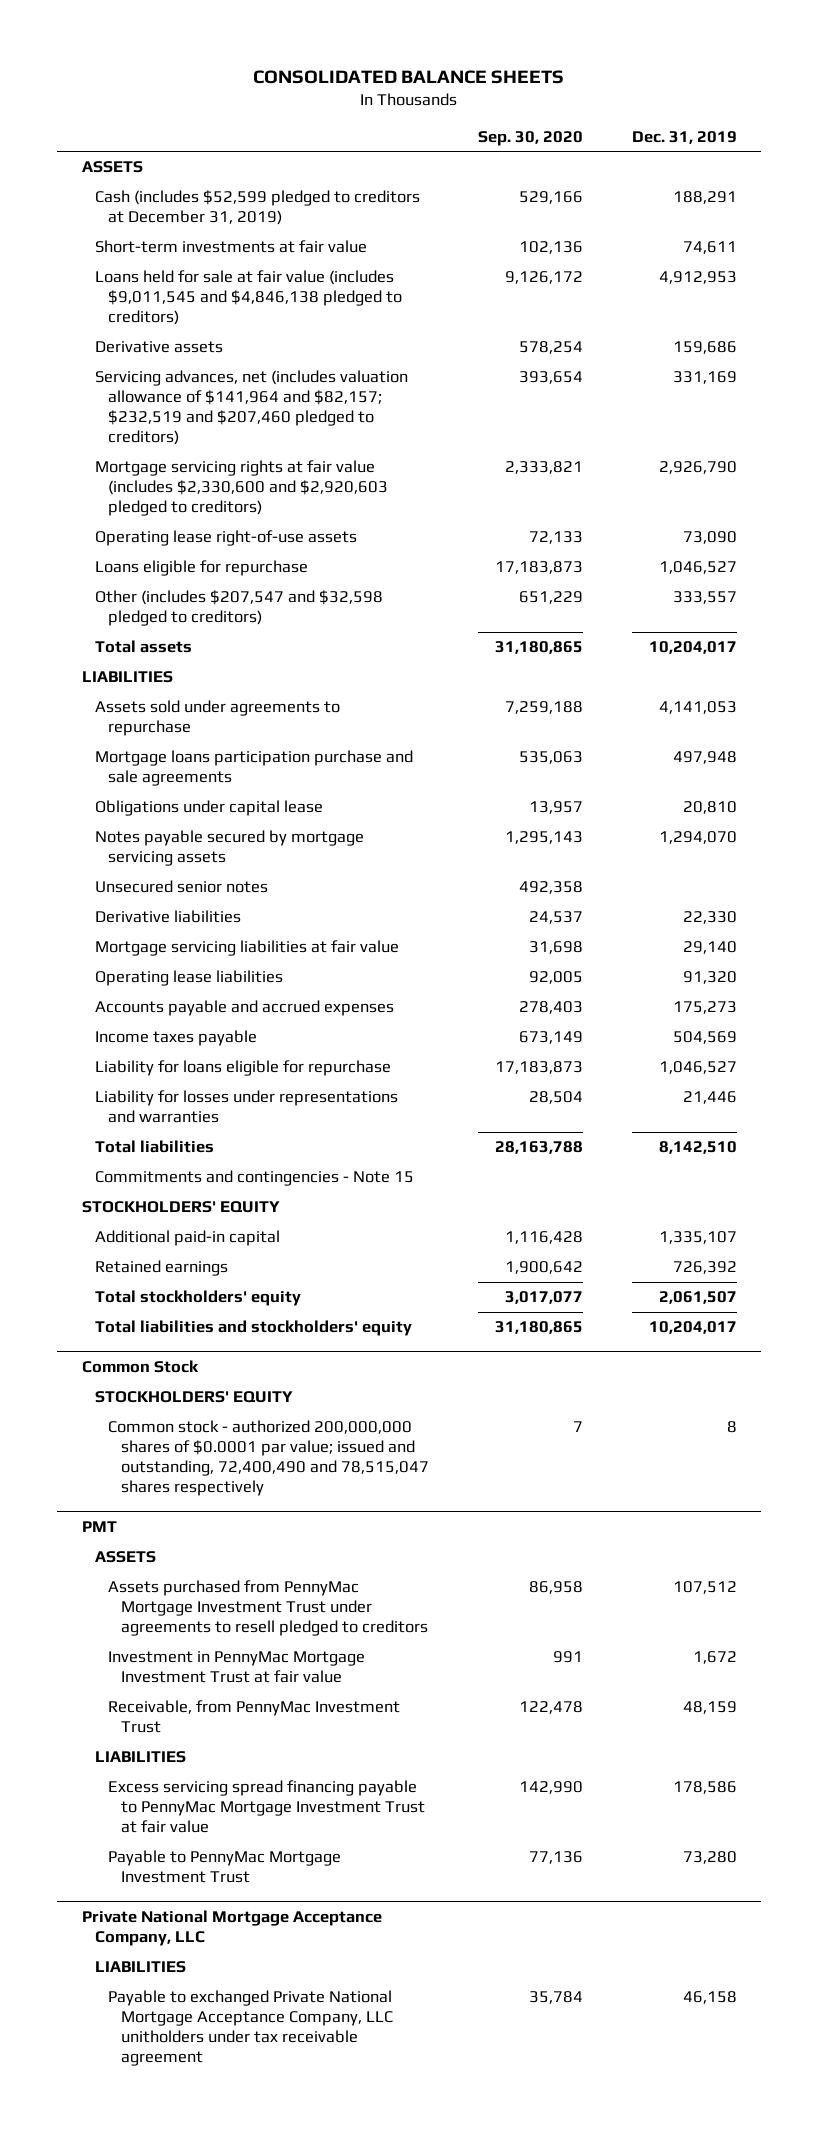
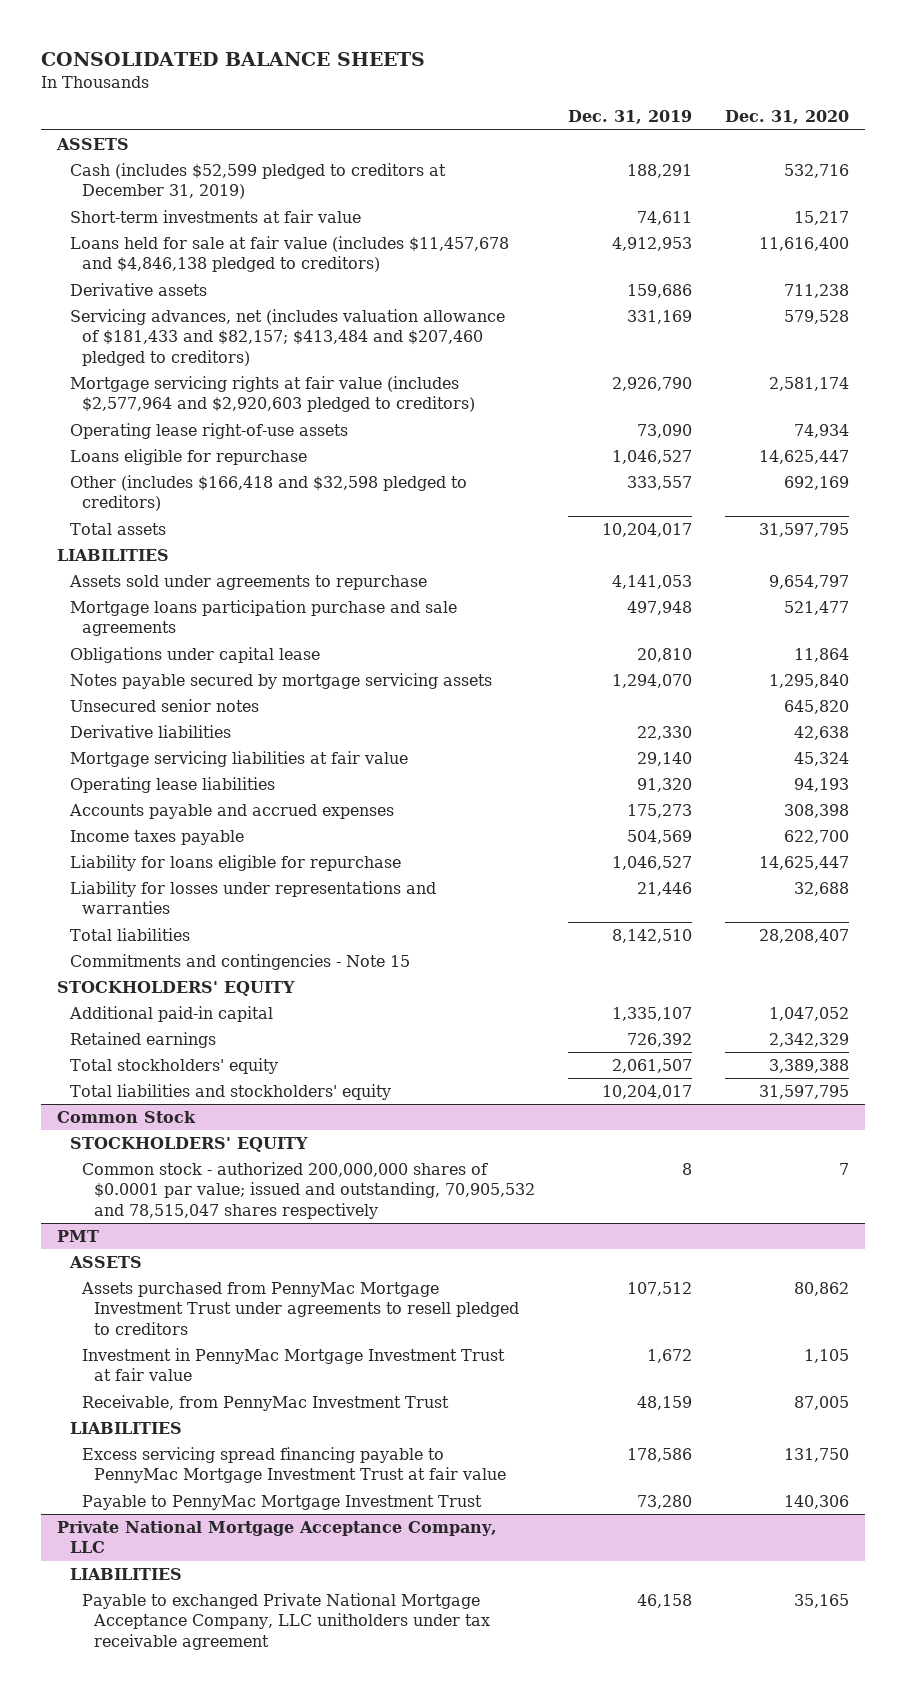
[477,130,583,146] Sep. 30, 2020 -> none
none -> [724,110,849,125] Dec. 31, 2020
[94,270,402,326] Loans held for sale at fair value (includes $9,011,545 and $4,846,138 pledged to creditors) -> [69,235,509,273] Loans held for sale at fair value (includes $11,457,678 and $4,846,138 pledged to creditors)
[94,370,408,446] Servicing advances, net (includes valuation allowance of $141,964 and $82,157; $232,519 and $207,460 pledged to creditors) -> [69,308,505,366] Servicing advances, net (includes valuation allowance of $181,433 and $82,157; $413,484 and $207,460 pledged to creditors)
[94,460,388,517] Mortgage servicing rights at fair value (includes $2,330,600 and $2,920,603 pledged to creditors) -> [69,375,475,413] Mortgage servicing rights at fair value (includes $2,577,964 and $2,920,603 pledged to creditors)
[94,590,383,627] Other (includes $207,547 and $32,598 pledged to creditors) -> [69,474,467,512] Other (includes $166,418 and $32,598 pledged to creditors)
[107,1420,429,1497] Common stock - authorized 200,000,000 shares of $0.0001 par value; issued and outstanding, 72,400,490 and 78,515,047 shares respectively -> [81,1161,536,1219] Common stock - authorized 200,000,000 shares of $0.0001 par value; issued and outstanding, 70,905,532 and 78,515,047 shares respectively

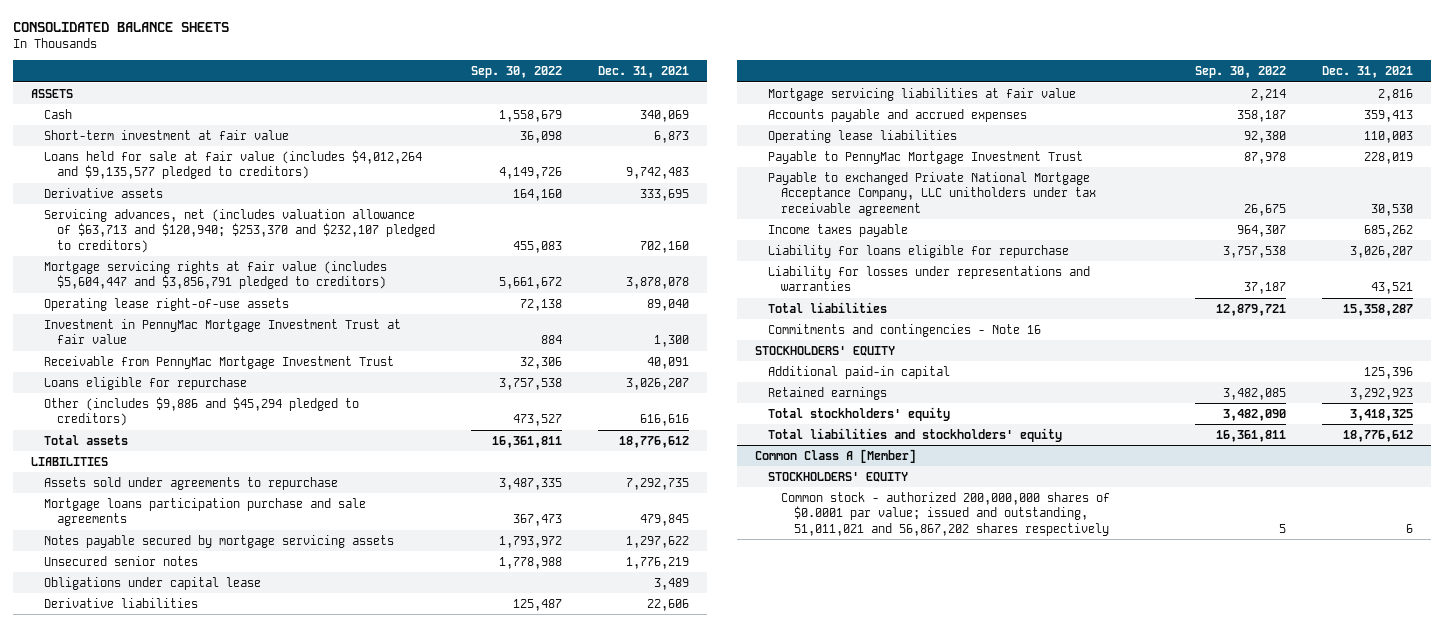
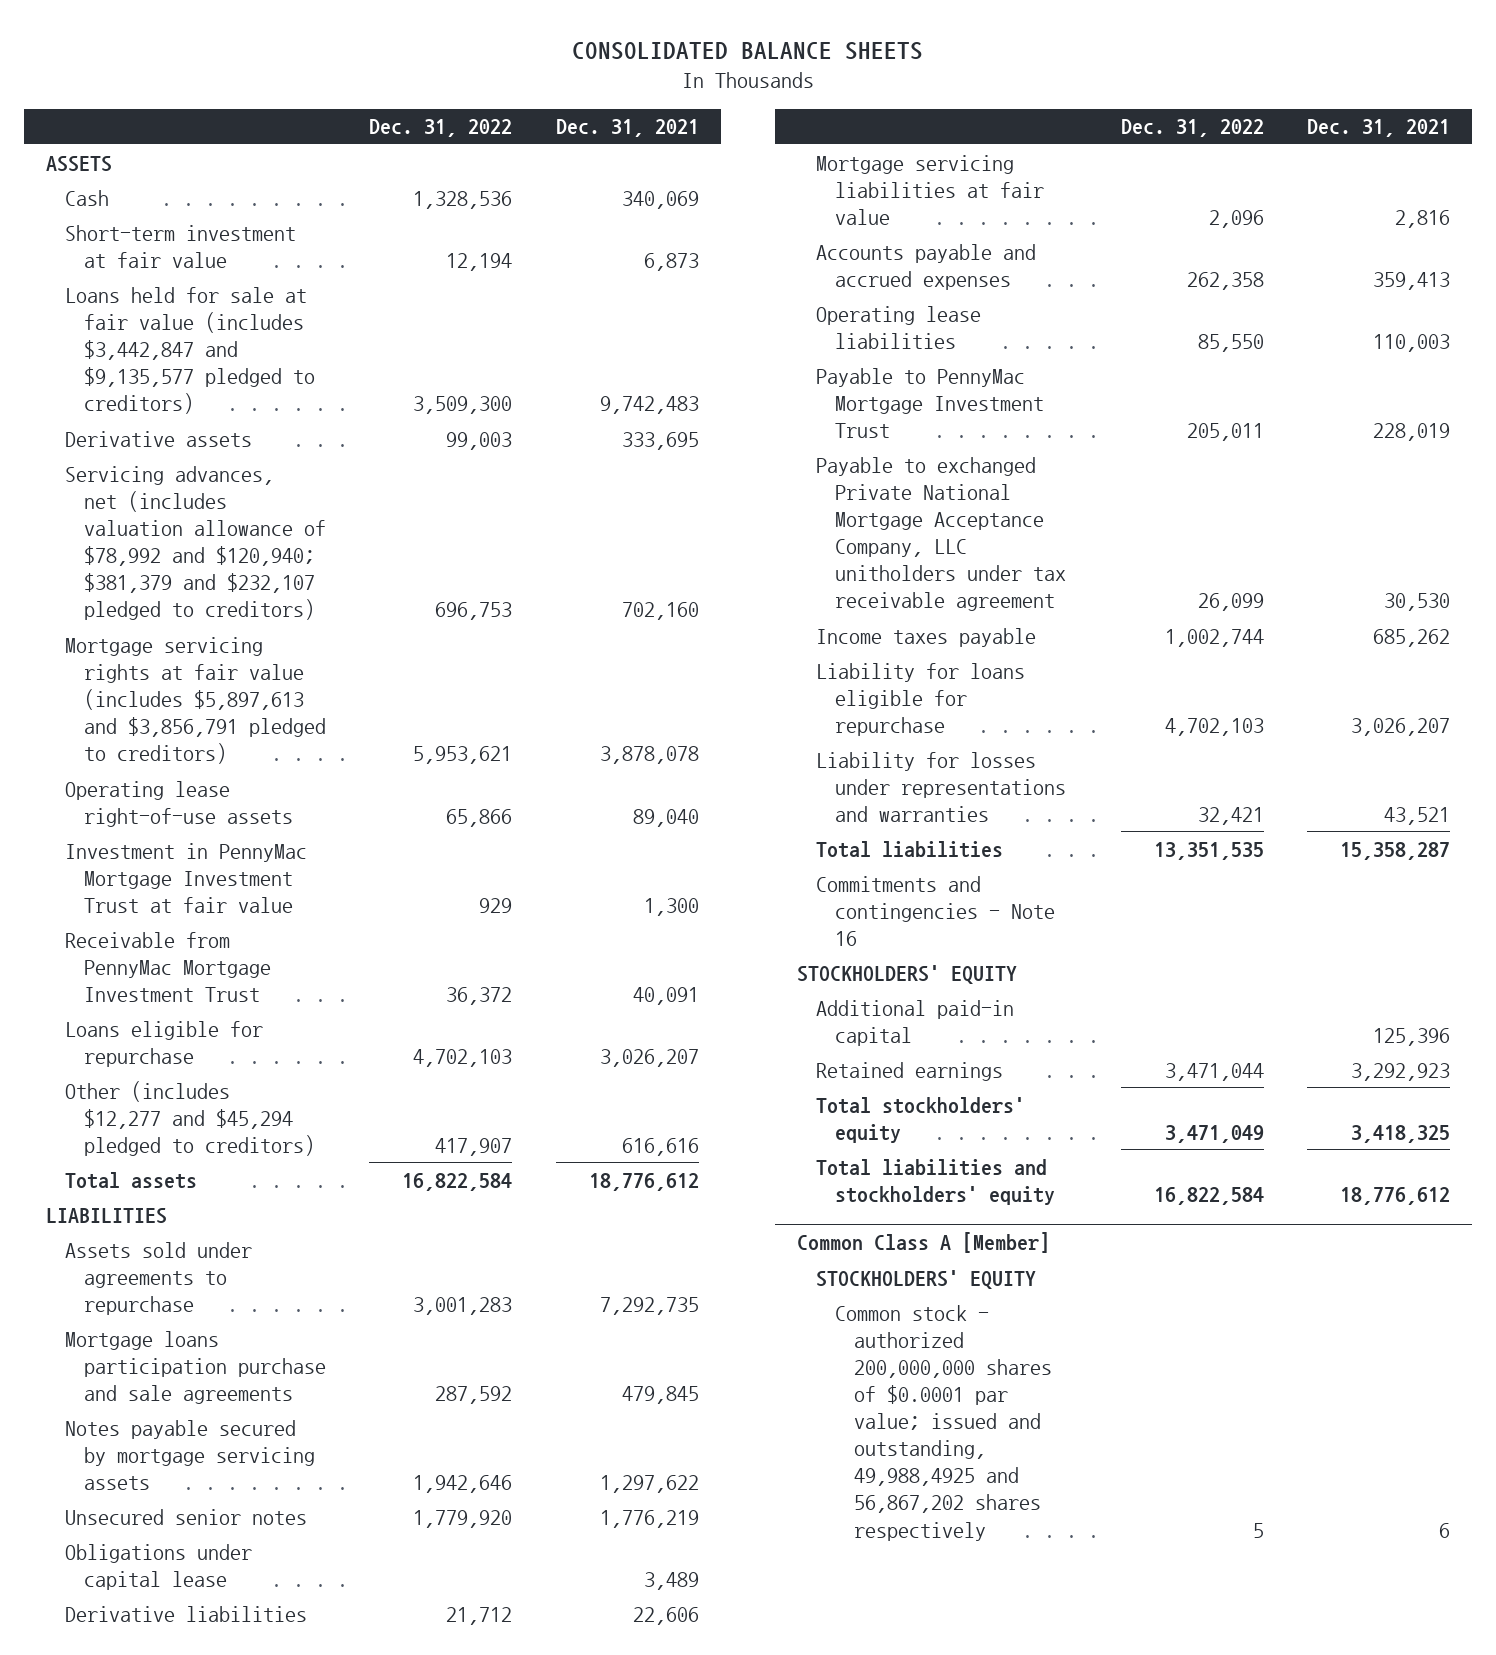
[471,66,563,79] Sep. 30, 2022 -> none
none -> [369,119,513,138] Dec. 31, 2022
[44,149,423,180] Loans held for sale at fair value (includes $4,012,264 and $9,135,577 pledged to creditors) -> [64,286,315,415] Loans held for sale at fair value (includes $3,442,847 and $9,135,577 pledged to creditors)
[44,208,436,254] Servicing advances, net (includes valuation allowance of $63,713 and $120,940; $253,370 and $232,107 pledged to creditors) -> [64,465,326,621] Servicing advances, net (includes valuation allowance of $78,992 and $120,940; $381,379 and $232,107 pledged to creditors)
[44,260,388,290] Mortgage servicing rights at fair value (includes $5,604,447 and $3,856,791 pledged to creditors) -> [64,636,326,765] Mortgage servicing rights at fair value (includes $5,897,613 and $3,856,791 pledged to creditors)
[44,396,360,427] Other (includes $9,886 and $45,294 pledged to creditors) -> [64,1080,315,1156] Other (includes $12,277 and $45,294 pledged to creditors)
[781,491,1111,537] Common stock - authorized 200,000,000 shares of $0.0001 par value; issued and outstanding, 51,011,021 and 56,867,202 shares respectively -> [834,1304,1052,1541] Common stock - authorized 200,000,000 shares of $0.0001 par value; issued and outstanding, 49,988,4925 and 56,867,202 shares respectively

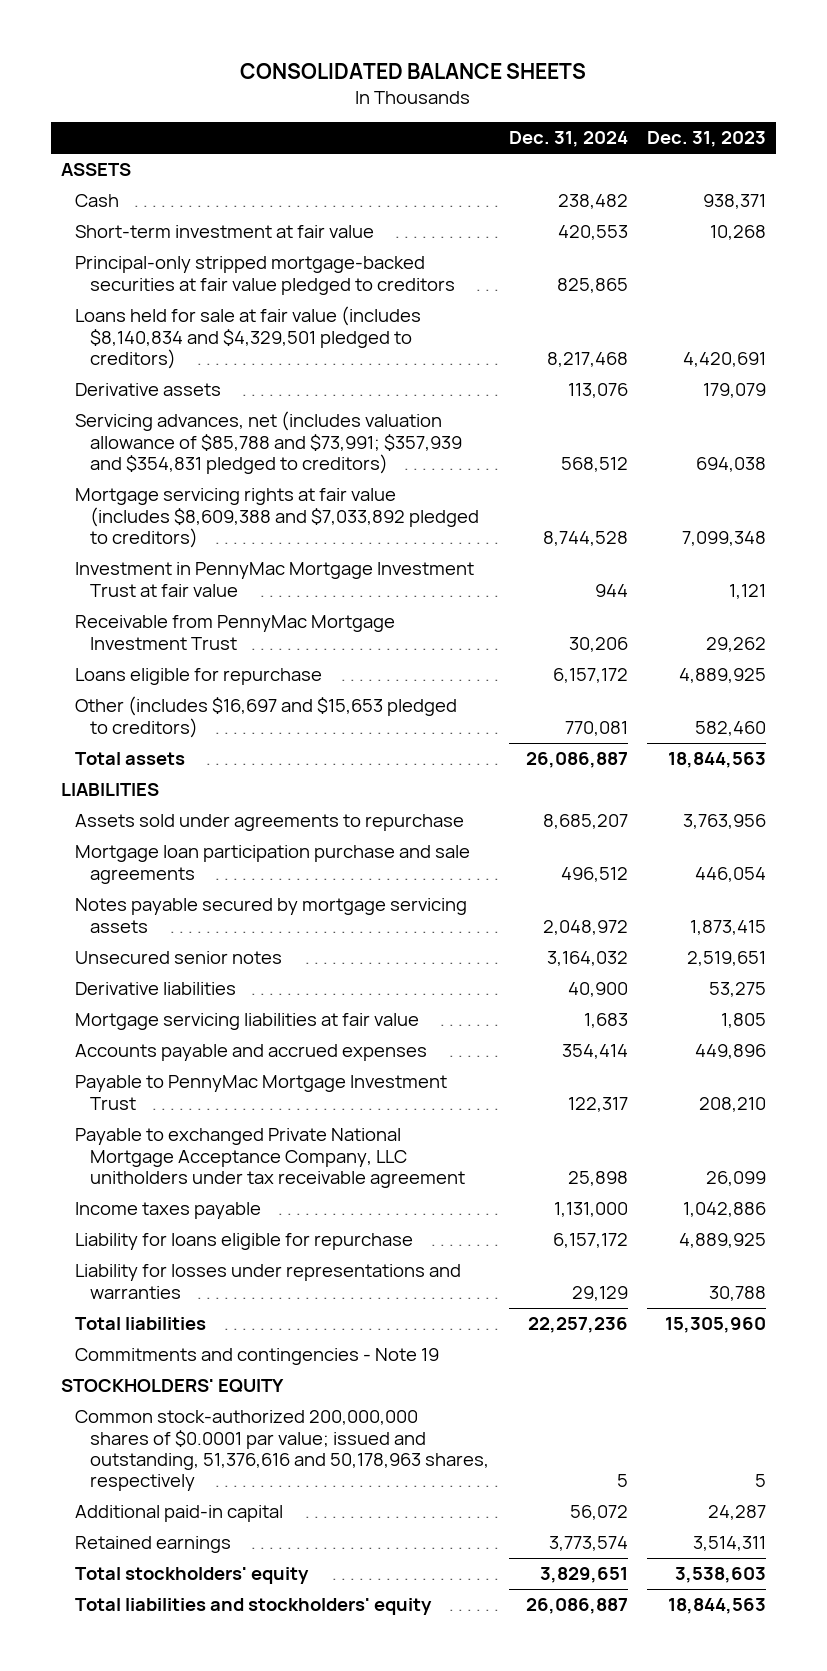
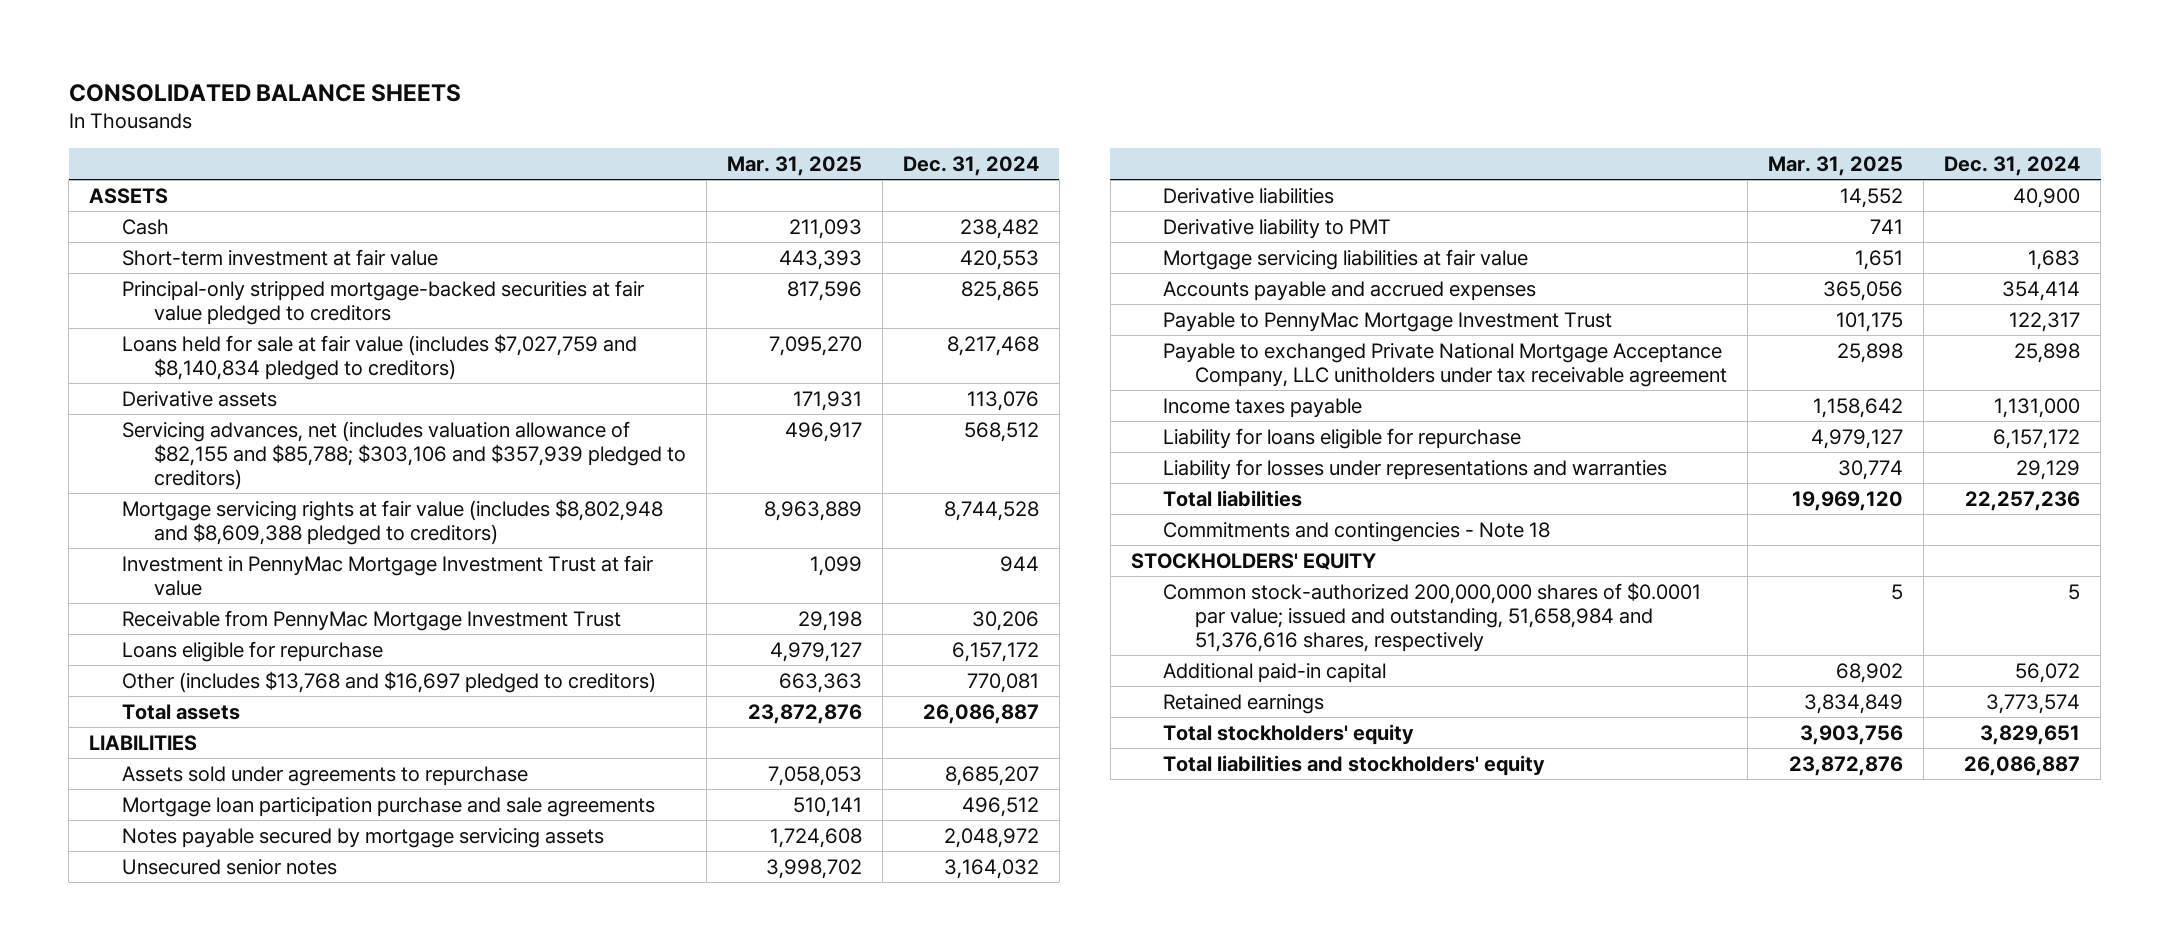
[647,131,767,148] Dec. 31, 2023 -> none
none -> [726,156,862,177] Mar. 31, 2025
[75,306,422,369] Loans held for sale at fair value (includes $8,140,834 and $4,329,501 pledged to creditors) -> [121,333,637,380] Loans held for sale at fair value (includes $7,027,759 and $8,140,834 pledged to creditors)
[75,411,463,474] Servicing advances, net (includes valuation allowance of $85,788 and $73,991; $357,939 and $354,831 pledged to creditors) -> [121,420,686,490] Servicing advances, net (includes valuation allowance of $82,155 and $85,788; $303,106 and $357,939 pledged to creditors)
[75,488,480,548] Mortgage servicing rights at fair value (includes $8,609,388 and $7,033,892 pledged to creditors) -> [121,498,663,545] Mortgage servicing rights at fair value (includes $8,802,948 and $8,609,388 pledged to creditors)
[75,696,458,738] Other (includes $16,697 and $15,653 pledged to creditors) -> [121,670,656,693] Other (includes $13,768 and $16,697 pledged to creditors)
none -> [1163,218,1392,239] Derivative liability to PMT
[75,1348,440,1366] Commitments and contingencies - Note 19 -> [1163,521,1551,542] Commitments and contingencies - Note 18
[75,1410,490,1492] Common stock-authorized 200,000,000 shares of $0.0001 par value; issued and outstanding, 51,376,616 and 50,178,963 shares, respectively -> [1163,581,1702,652] Common stock-authorized 200,000,000 shares of $0.0001 par value; issued and outstanding, 51,658,984 and 51,376,616 shares, respectively

